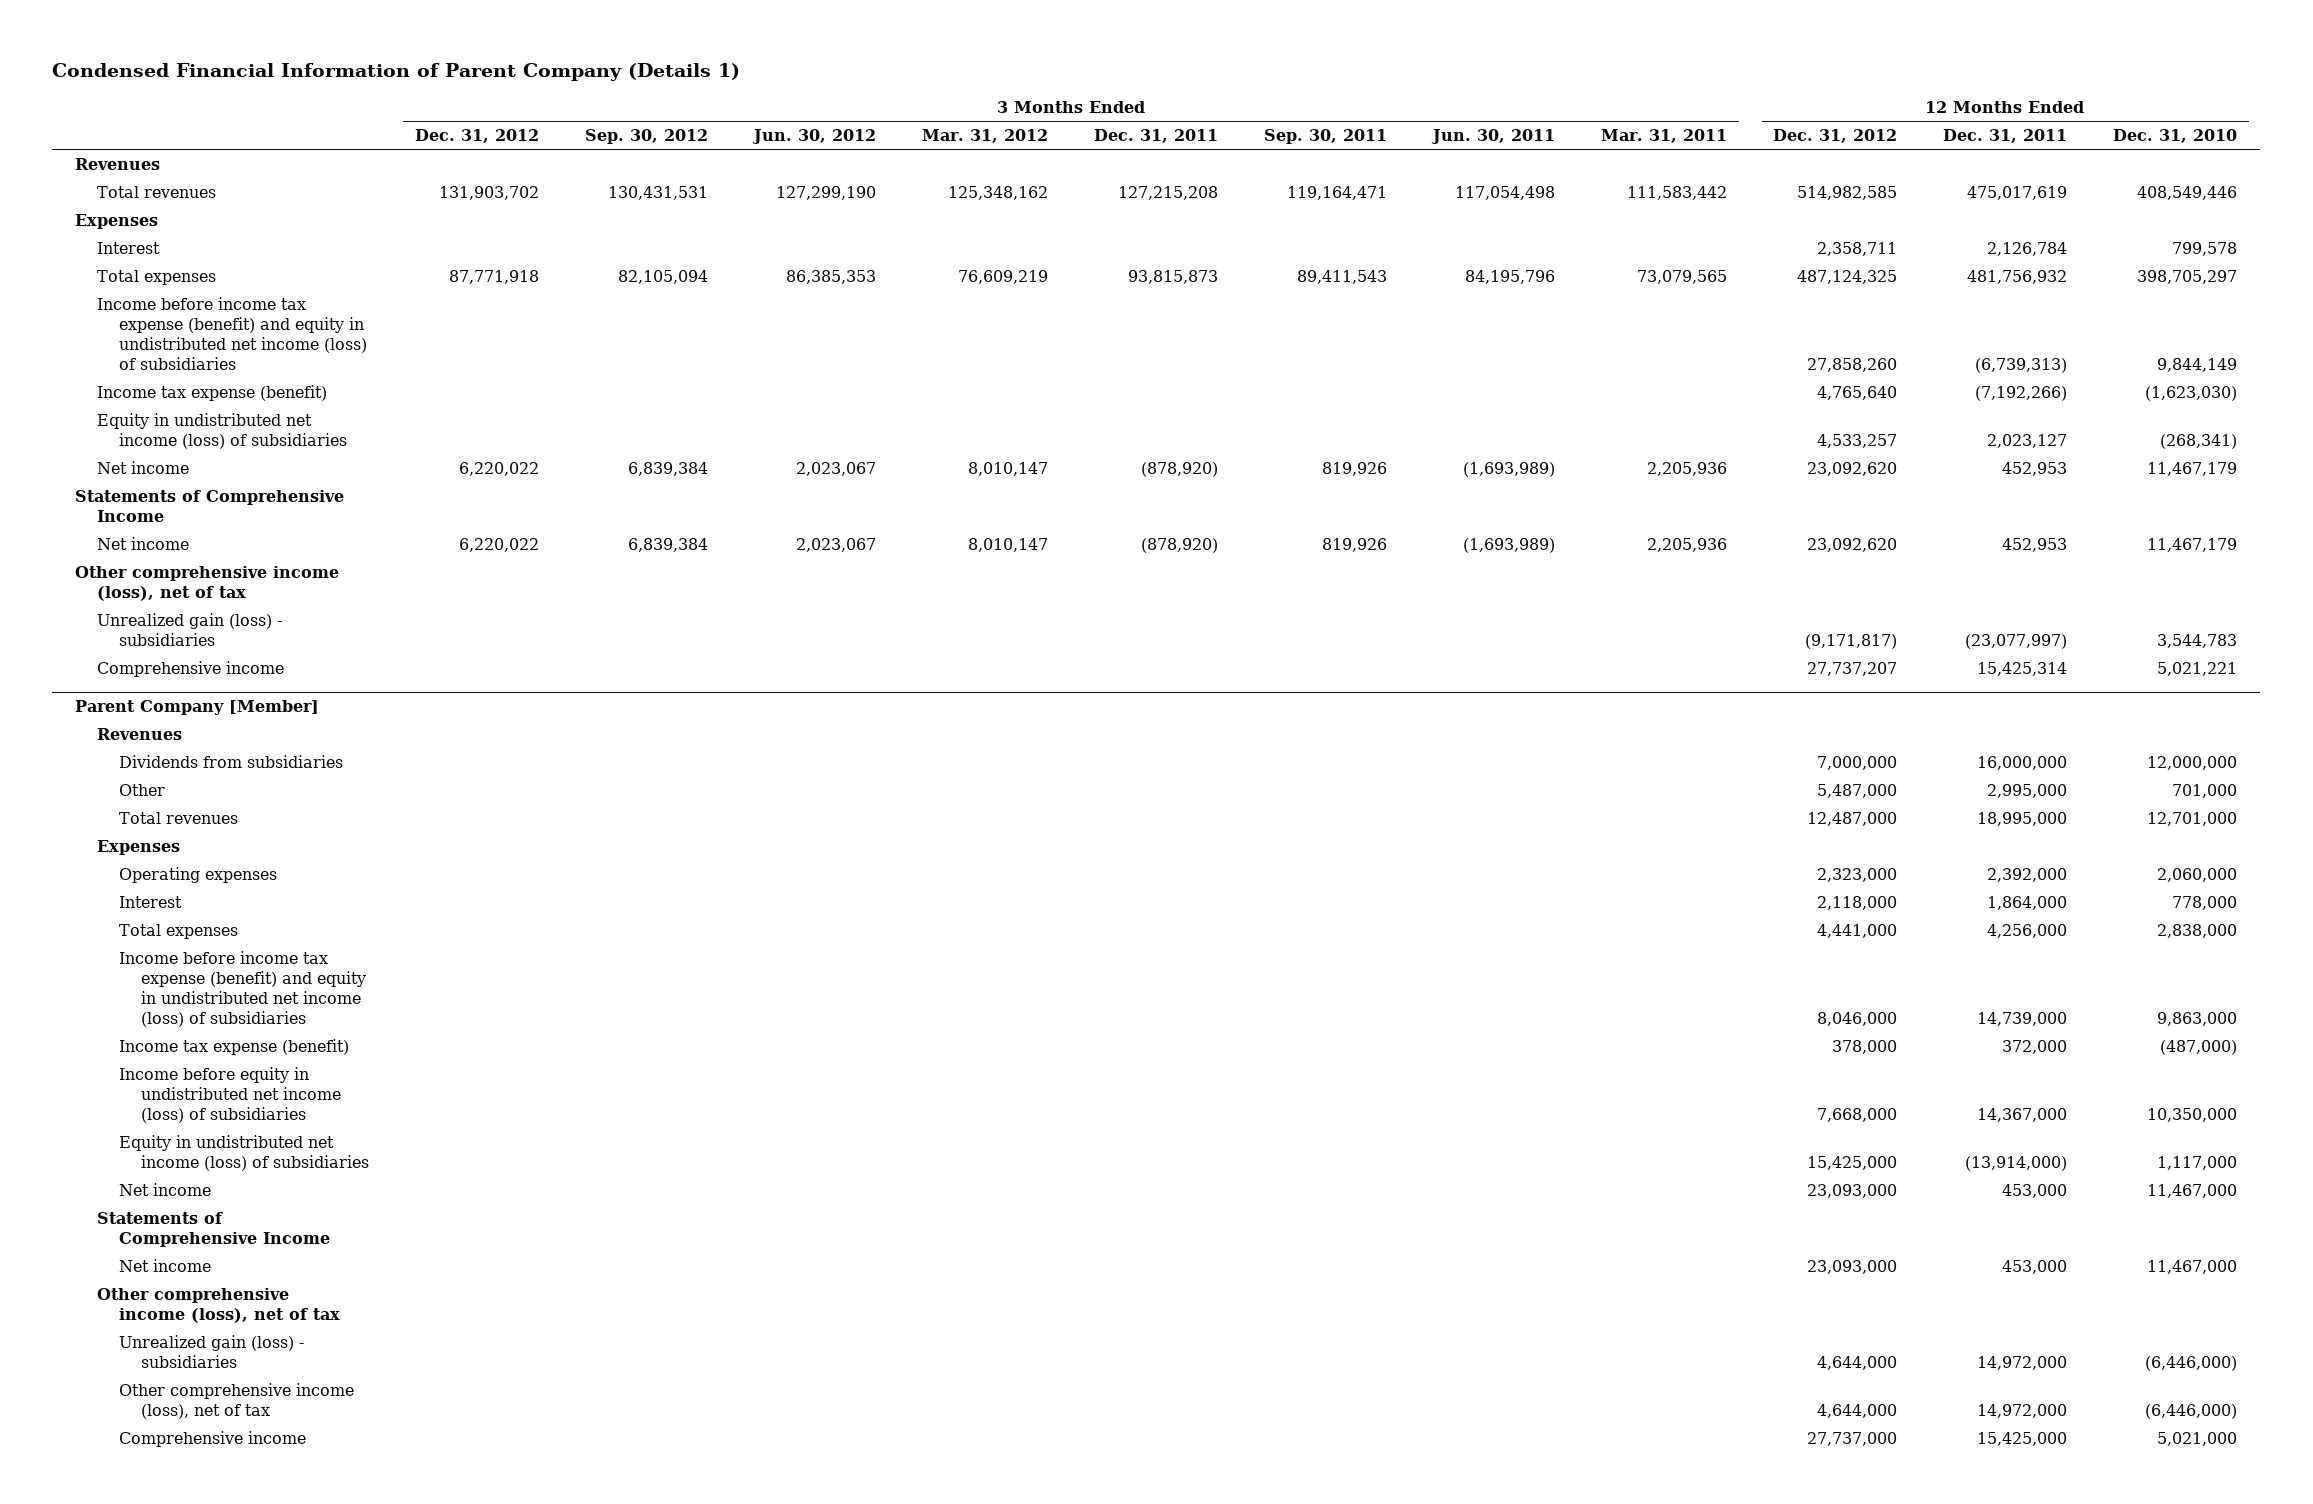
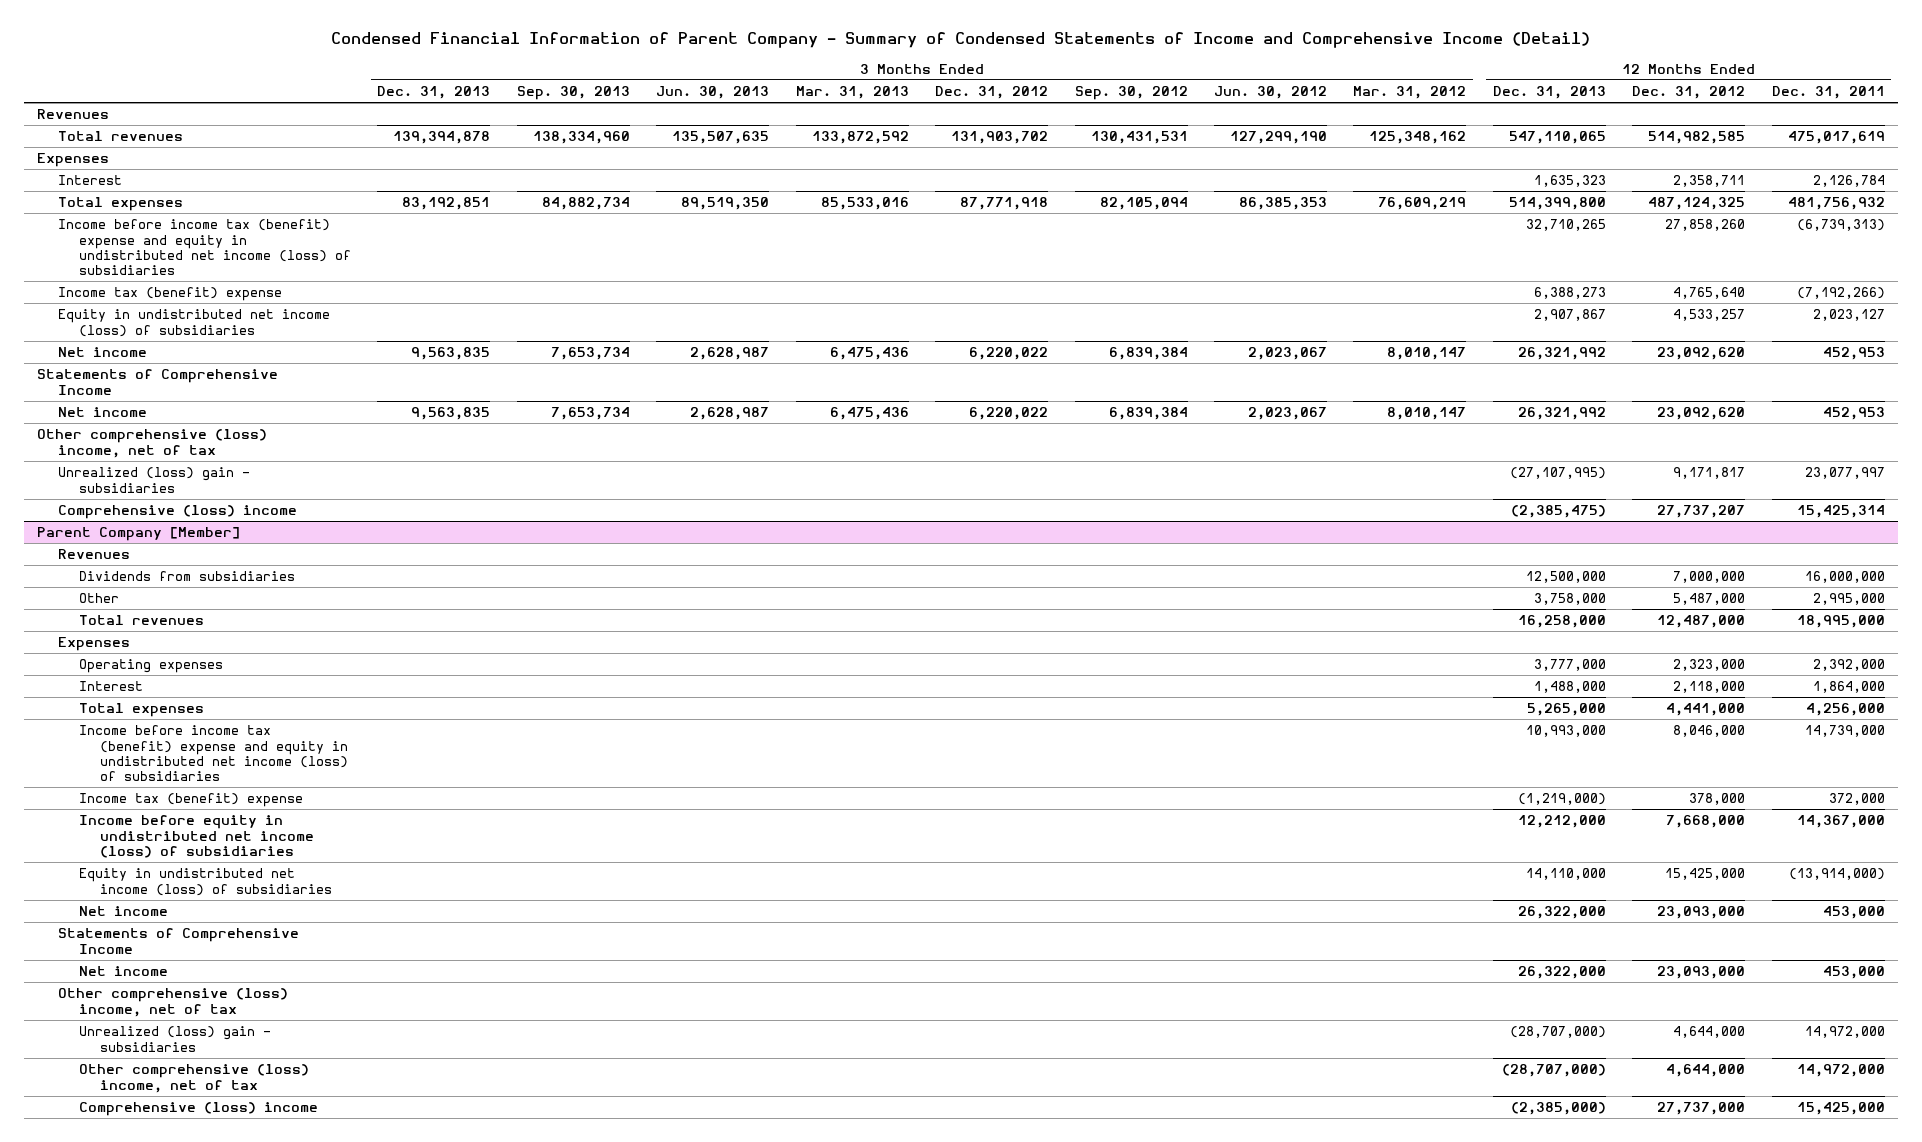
[52,63,741,82] Condensed Financial Information of Parent Company (Details 1) -> [330,32,1590,49] Condensed Financial Information of Parent Company - Summary of Condensed Statements of Income and Comprehensive Income (Detail)
[1094,129,1219,144] Dec. 31, 2011 -> none
[1264,129,1388,145] Sep. 30, 2011 -> none
[1431,129,1556,145] Jun. 30, 2011 -> none
[1601,129,1728,144] Mar. 31, 2011 -> none
[2113,129,2238,144] Dec. 31, 2010 -> none
none -> [377,86,491,100] Dec. 31, 2013
none -> [516,86,630,101] Sep. 30, 2013
none -> [656,86,770,100] Jun. 30, 2013
none -> [795,86,909,100] Mar. 31, 2013
none -> [1492,86,1606,100] Dec. 31, 2013
[97,296,368,371] Income before income tax expense (benefit) and equity in undistributed net income (loss) of subsidiaries -> [58,219,351,276] Income before income tax (benefit) expense and equity in undistributed net income (loss) of subsidiaries
[97,384,328,401] Income tax expense (benefit) -> [58,287,283,302] Income tax (benefit) expense
[75,565,340,601] Other comprehensive income (loss), net of tax -> [37,429,268,458] Other comprehensive (loss) income, net of tax
[97,612,283,646] Unrealized gain (loss) - subsidiaries -> [58,467,251,493] Unrealized (loss) gain - subsidiaries
[1805,633,1898,649] (9,171,817) -> [1673,467,1746,480] 9,171,817
[1965,633,2068,649] (23,077,997) -> [1804,467,1885,480] 23,077,997
[97,660,285,677] Comprehensive income -> [58,505,298,520] Comprehensive (loss) income
[119,950,366,1028] Income before income tax expense (benefit) and equity in undistributed net income (loss) of subsidiaries -> [78,725,348,782] Income before income tax (benefit) expense and equity in undistributed net income (loss) of subsidiaries
[119,1038,350,1055] Income tax expense (benefit) -> [78,793,303,808] Income tax (benefit) expense
[97,1287,341,1323] Other comprehensive income (loss), net of tax -> [58,988,289,1017] Other comprehensive (loss) income, net of tax
[119,1334,305,1368] Unrealized gain (loss) - subsidiaries -> [78,1026,271,1052] Unrealized (loss) gain - subsidiaries
[119,1382,355,1419] Other comprehensive income (loss), net of tax -> [78,1064,309,1093] Other comprehensive (loss) income, net of tax
[119,1430,307,1447] Comprehensive income -> [78,1102,318,1117] Comprehensive (loss) income

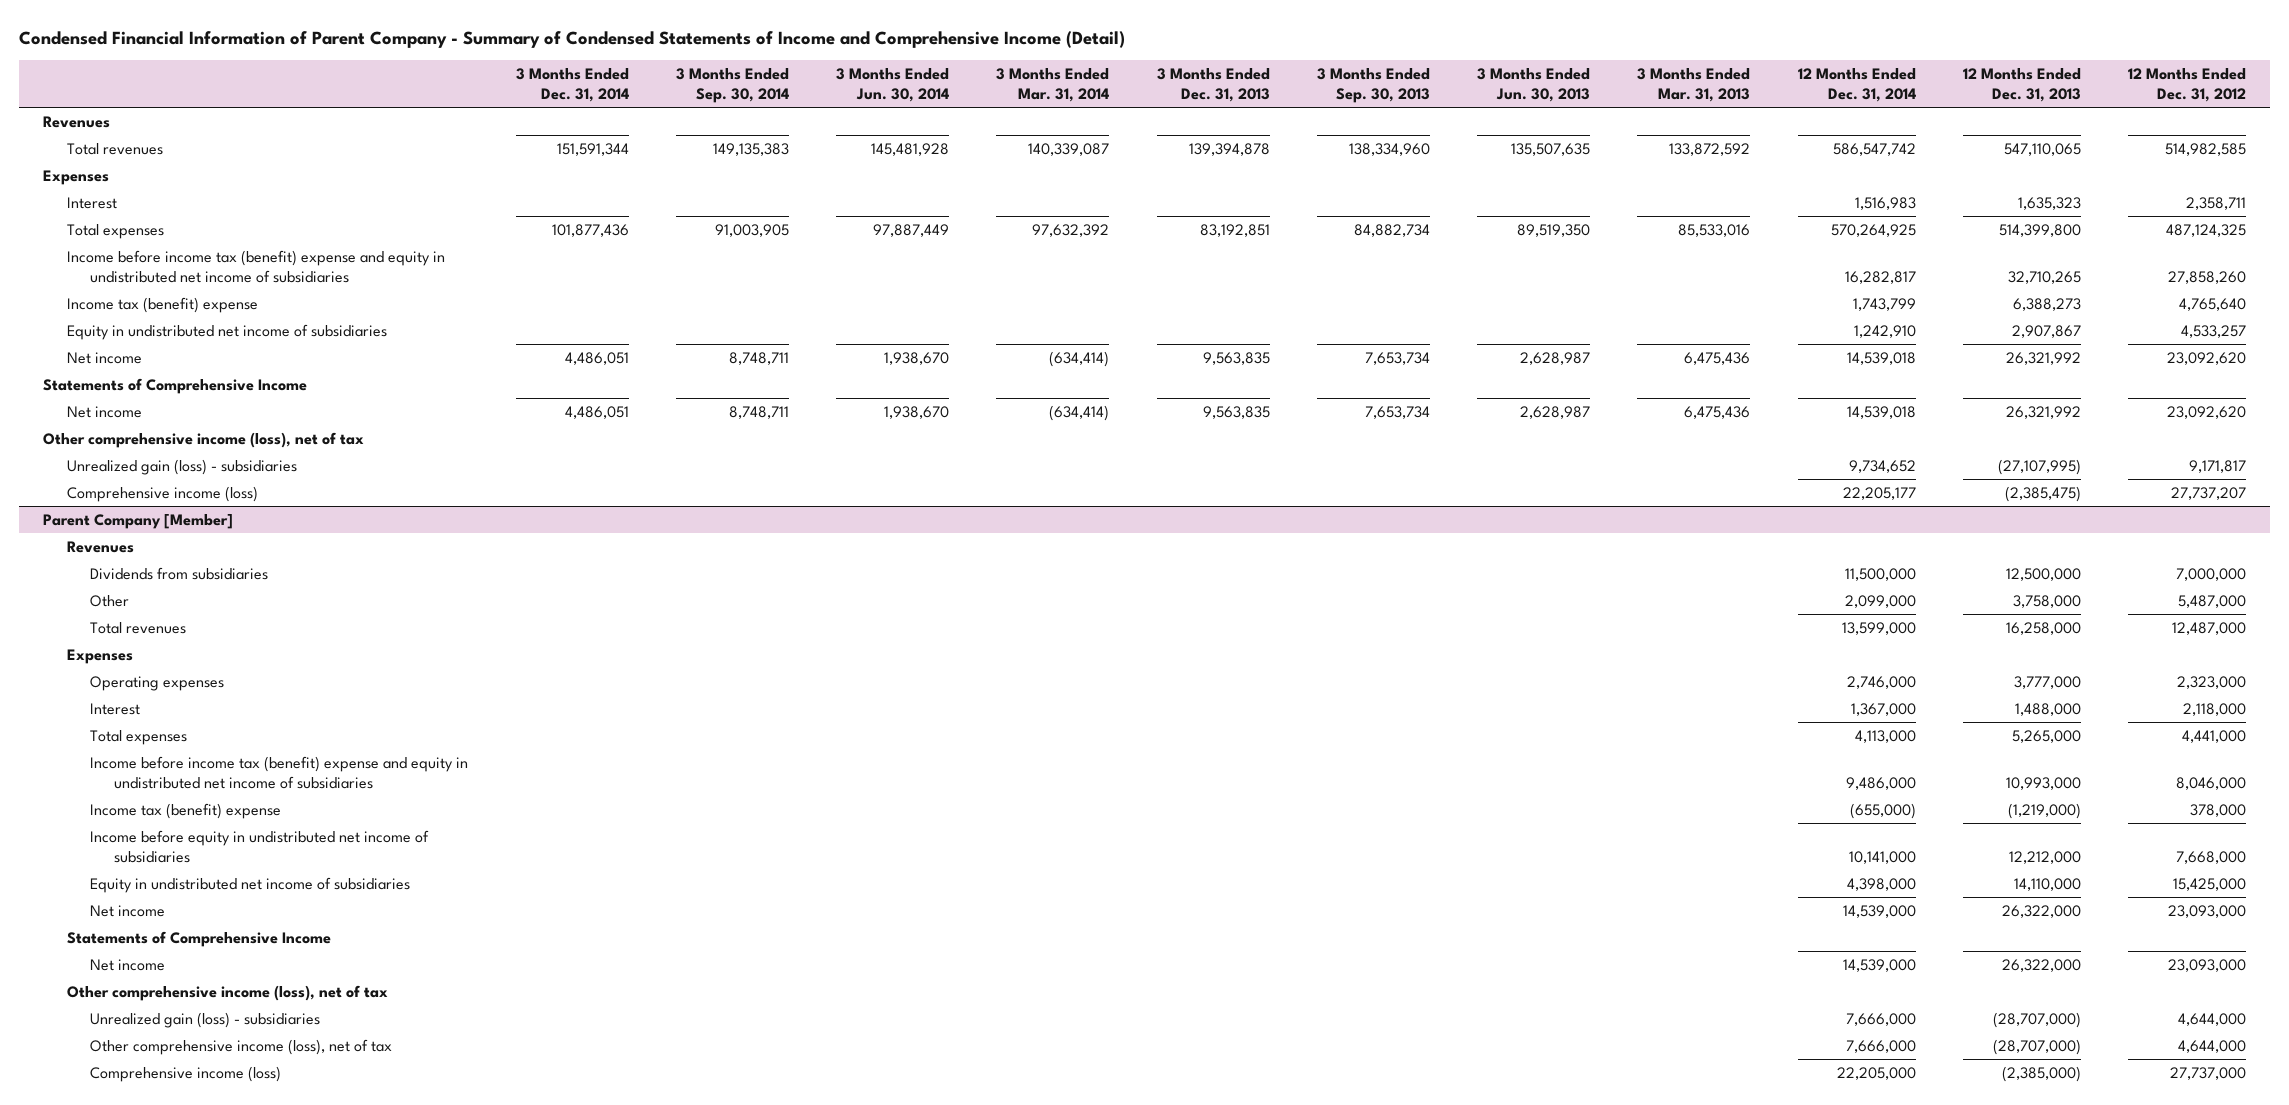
[935,86,1049,100] Dec. 31, 2012 -> none
[1074,86,1188,101] Sep. 30, 2012 -> none
[1214,86,1328,100] Jun. 30, 2012 -> none
[1353,86,1467,100] Mar. 31, 2012 -> none
[1771,86,1885,100] Dec. 31, 2011 -> none
none -> [515,68,629,103] 3 Months Ended Dec. 31, 2014
none -> [675,68,789,104] 3 Months Ended Sep. 30, 2014
none -> [836,68,950,103] 3 Months Ended Jun. 30, 2014
none -> [996,68,1110,103] 3 Months Ended Mar. 31, 2014
none -> [1797,68,1916,103] 12 Months Ended Dec. 31, 2014
[58,219,351,276] Income before income tax (benefit) expense and equity in undistributed net income (loss) of subsidiaries -> [66,249,445,283] Income before income tax (benefit) expense and equity in undistributed net income of subsidiaries
[58,309,331,337] Equity in undistributed net income (loss) of subsidiaries -> [66,323,387,340] Equity in undistributed net income of subsidiaries
[37,429,268,458] Other comprehensive (loss) income, net of tax -> [42,431,364,448] Other comprehensive income (loss), net of tax
[58,467,251,493] Unrealized (loss) gain - subsidiaries -> [66,458,297,475] Unrealized gain (loss) - subsidiaries
[58,505,298,520] Comprehensive (loss) income -> [66,485,258,502] Comprehensive income (loss)
[78,725,348,782] Income before income tax (benefit) expense and equity in undistributed net income (loss) of subsidiaries -> [90,755,469,789] Income before income tax (benefit) expense and equity in undistributed net income of subsidiaries
[78,815,314,858] Income before equity in undistributed net income (loss) of subsidiaries -> [90,829,430,863] Income before equity in undistributed net income of subsidiaries
[78,868,332,896] Equity in undistributed net income (loss) of subsidiaries -> [90,876,411,893] Equity in undistributed net income of subsidiaries
[58,988,289,1017] Other comprehensive (loss) income, net of tax -> [66,984,388,1001] Other comprehensive income (loss), net of tax
[78,1026,271,1052] Unrealized (loss) gain - subsidiaries -> [90,1011,321,1028] Unrealized gain (loss) - subsidiaries
[78,1064,309,1093] Other comprehensive (loss) income, net of tax -> [90,1038,393,1055] Other comprehensive income (loss), net of tax
[78,1102,318,1117] Comprehensive (loss) income -> [90,1065,282,1082] Comprehensive income (loss)

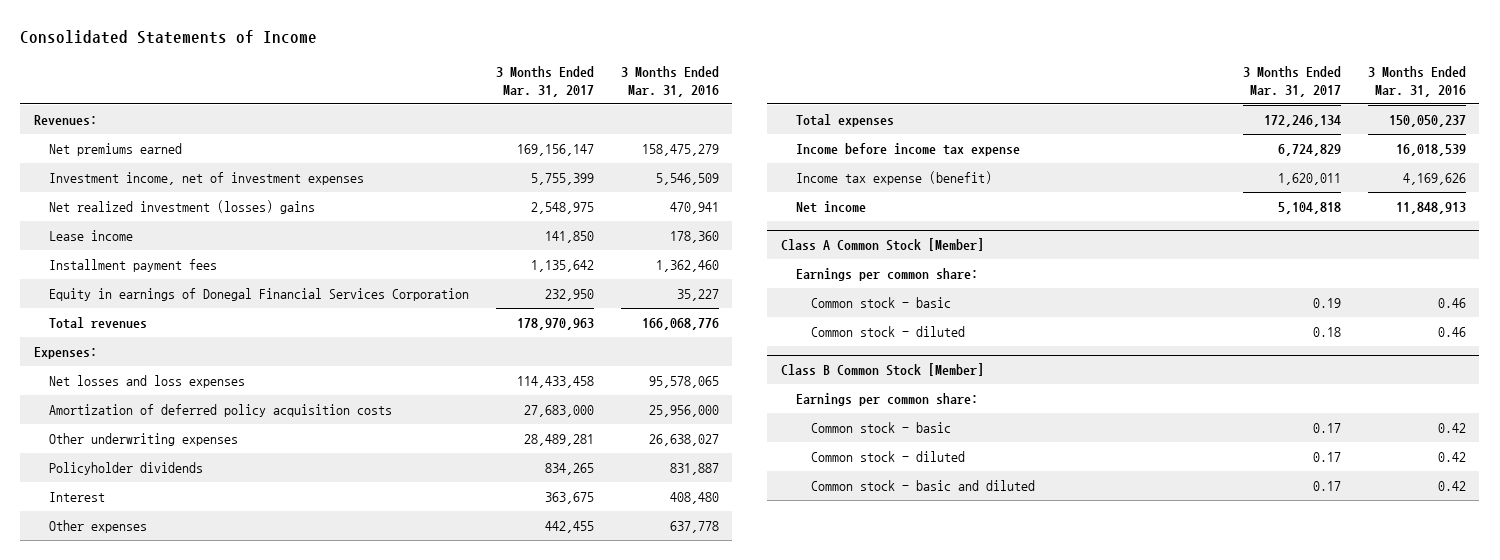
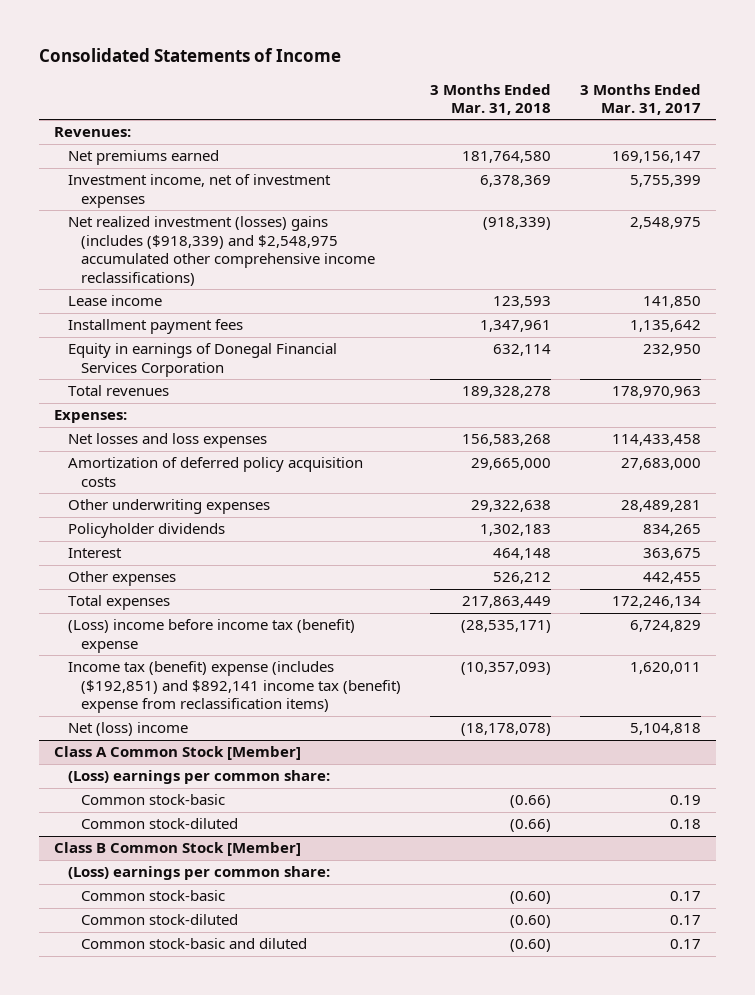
[620,65,719,97] 3 Months Ended Mar. 31, 2016 -> none
none -> [430,83,552,116] 3 Months Ended Mar. 31, 2018
[48,200,315,215] Net realized investment (losses) gains -> [67,216,376,286] Net realized investment (losses) gains (includes ($918,339) and $2,548,975 accumulated other comprehensive income reclassifications)
[795,143,1020,157] Income before income tax expense -> [67,619,355,653] (Loss) income before income tax (benefit) expense
[795,171,992,186] Income tax expense (benefit) -> [67,661,402,714] Income tax (benefit) expense (includes ($192,851) and $892,141 income tax (benefit) expense from reclassification items)
[795,201,866,214] Net income -> [67,722,188,737] Net (loss) income
[795,268,978,282] Earnings per common share: -> [67,770,330,785] (Loss) earnings per common share:
[810,297,951,309] Common stock - basic -> [81,794,226,806] Common stock-basic
[810,326,965,338] Common stock - diluted -> [81,818,239,830] Common stock-diluted
[795,393,978,407] Earnings per common share: -> [67,866,330,881] (Loss) earnings per common share:
[810,422,951,434] Common stock - basic -> [81,890,226,902] Common stock-basic
[810,451,965,463] Common stock - diluted -> [81,914,239,926] Common stock-diluted
[810,480,1035,492] Common stock - basic and diluted -> [81,938,308,950] Common stock-basic and diluted

